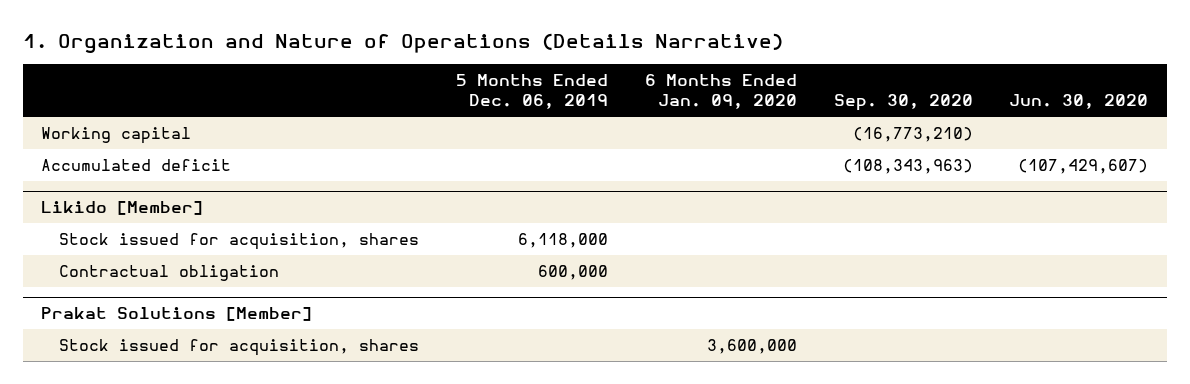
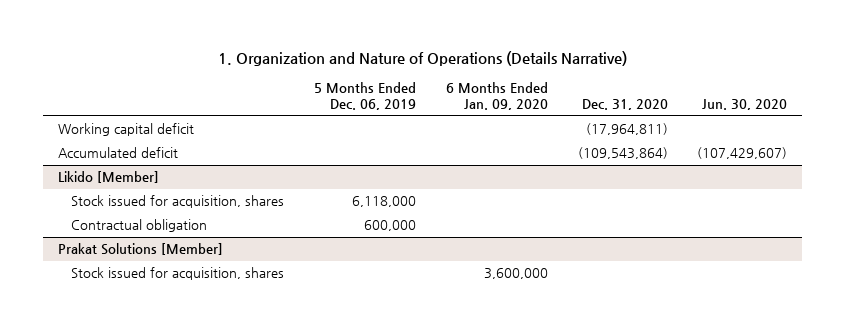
[833,94,973,112] Sep. 30, 2020 -> none
none -> [581,99,668,111] Dec. 31, 2020
[41,127,192,145] Working capital -> [57,123,194,137] Working capital deficit

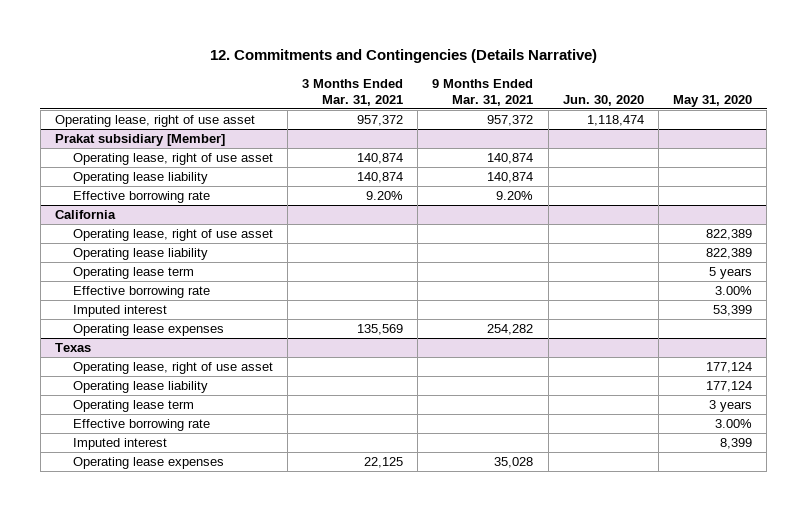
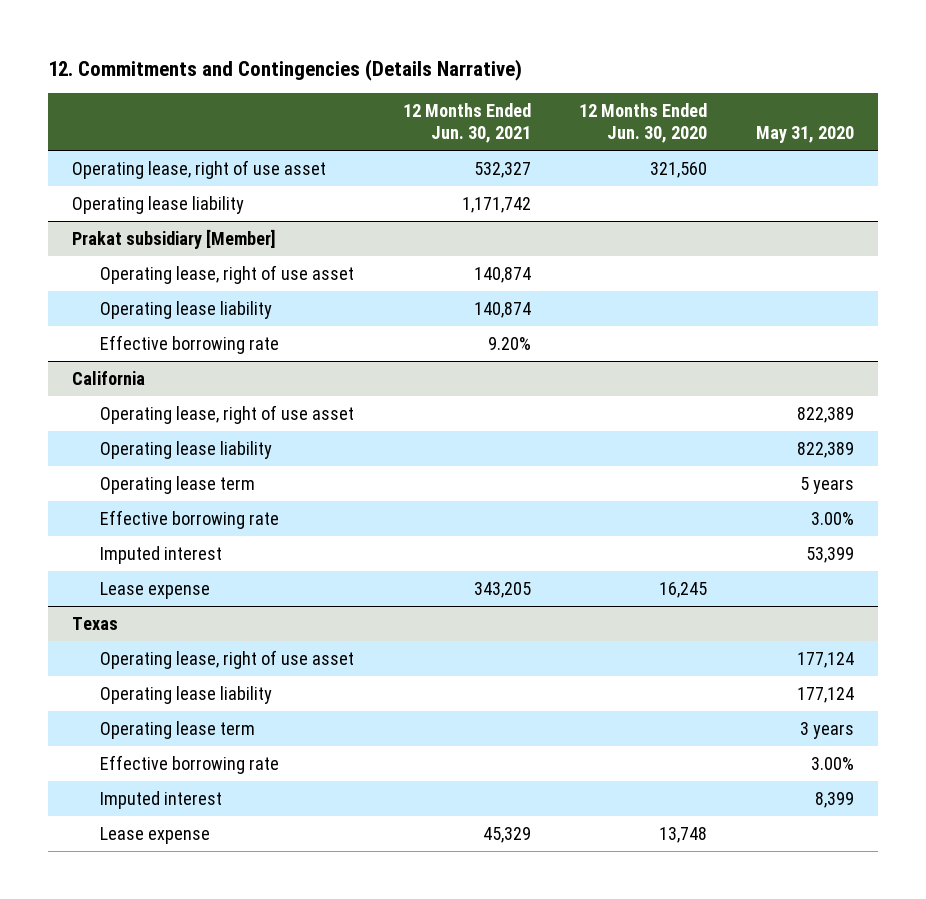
[302,78,404,106] 3 Months Ended Mar. 31, 2021 -> none
[432,78,534,106] 9 Months Ended Mar. 31, 2021 -> none
[562,94,644,106] Jun. 30, 2020 -> none
none -> [402,103,531,144] 12 Months Ended Jun. 30, 2021
none -> [579,103,708,144] 12 Months Ended Jun. 30, 2020
none -> [72,195,245,214] Operating lease liability
[72,324,224,337] Operating lease expenses -> [100,581,211,599] Lease expense
[72,457,224,470] Operating lease expenses -> [100,826,211,844] Lease expense

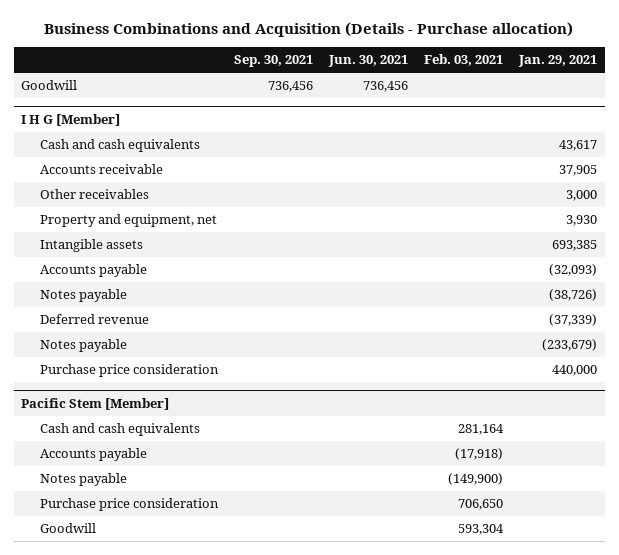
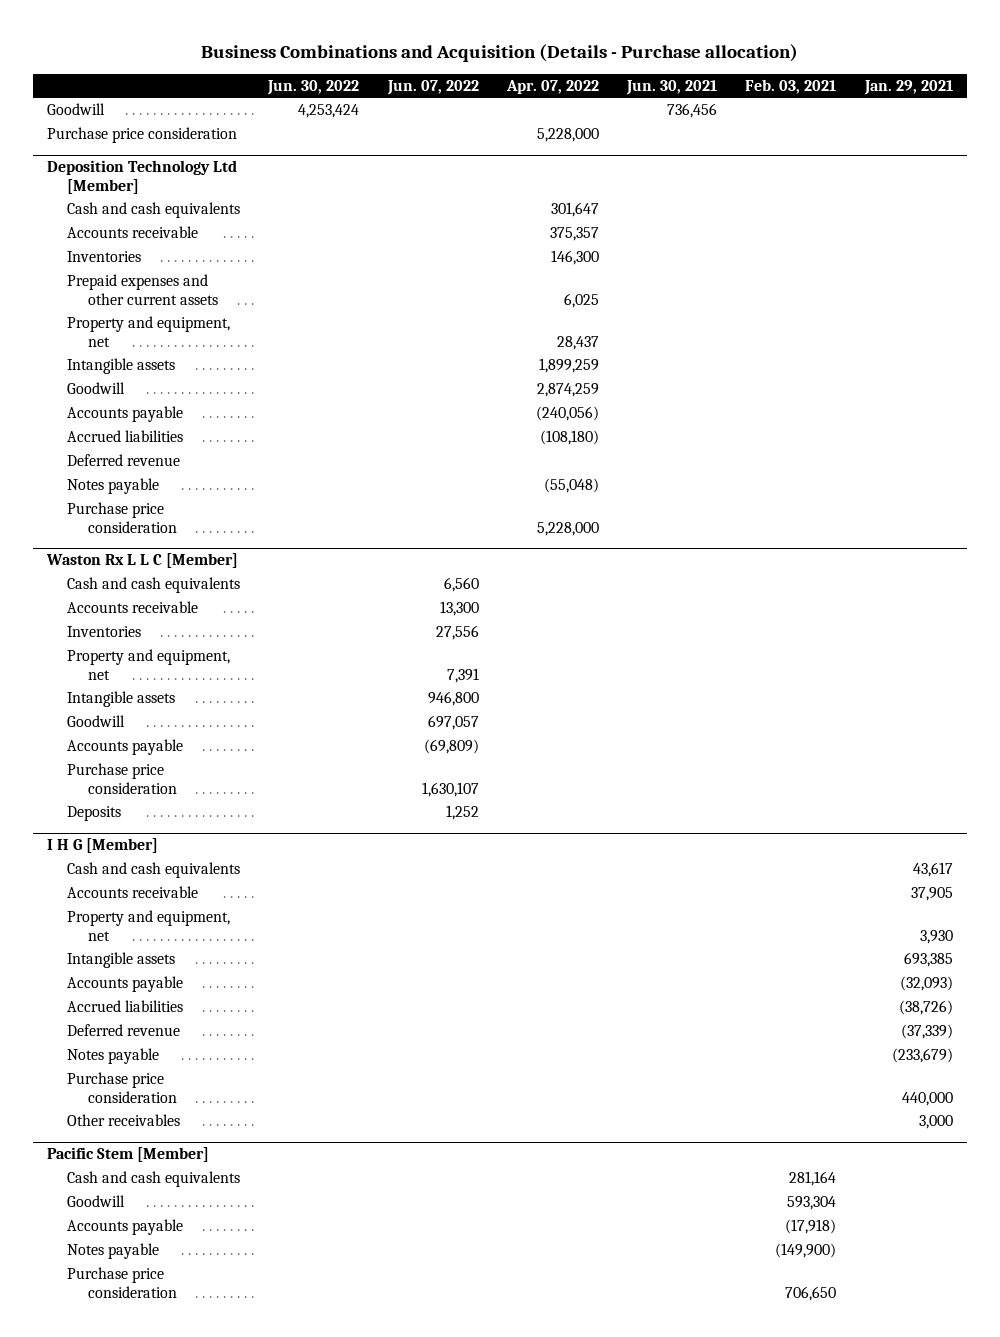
[234,55,314,68] Sep. 30, 2021 -> none
none -> [267,79,360,95] Jun. 30, 2022
none -> [386,79,479,95] Jun. 07, 2022
none -> [505,79,599,94] Apr. 07, 2022
none -> [46,127,237,144] Purchase price consideration
none -> [46,160,237,195] Deposition Technology Ltd [Member]
none -> [67,202,241,219] Cash and cash equivalents
none -> [67,226,199,239] Accounts receivable
none -> [67,251,142,263] Inventories
none -> [67,274,218,305] Prepaid expenses and other current assets
none -> [67,316,231,347] Property and equipment, net
none -> [67,358,176,375] Intangible assets
none -> [67,382,126,395] Goodwill
none -> [67,406,184,423] Accounts payable
none -> [67,430,184,443] Accrued liabilities
none -> [67,454,181,467] Deferred revenue
none -> [67,478,160,495] Notes payable
none -> [67,502,177,533] Purchase price consideration
none -> [45,553,238,569] Waston Rx L L C [Member]
none -> [67,577,241,594] Cash and cash equivalents
none -> [67,601,199,614] Accounts receivable
none -> [67,626,142,638] Inventories
none -> [67,649,231,680] Property and equipment, net
none -> [67,691,176,708] Intangible assets
none -> [67,715,126,728] Goodwill
none -> [67,739,184,756] Accounts payable
none -> [67,763,177,794] Purchase price consideration
none -> [67,806,122,822] Deposits
[40,289,128,303] Notes payable -> [67,1000,184,1013] Accrued liabilities
[40,189,150,200] Other receivables -> [67,1114,181,1127] Other receivables
[40,523,97,534] Goodwill -> [67,1195,126,1208] Goodwill

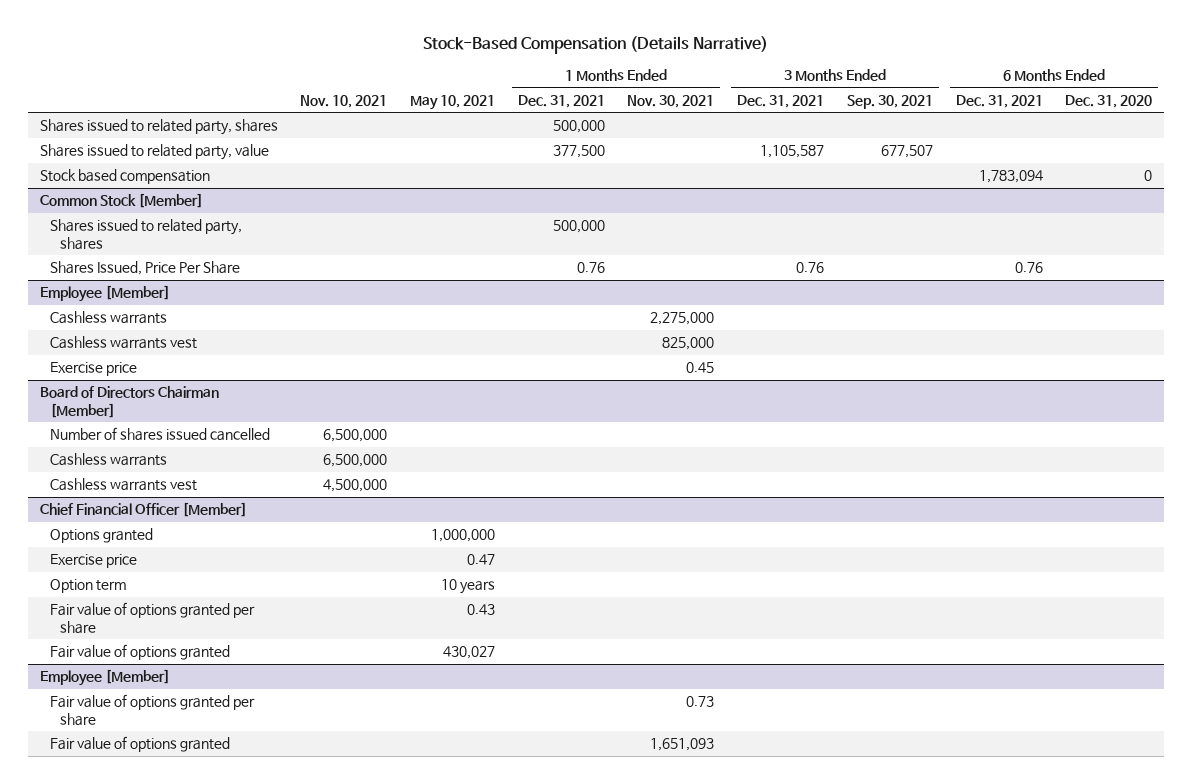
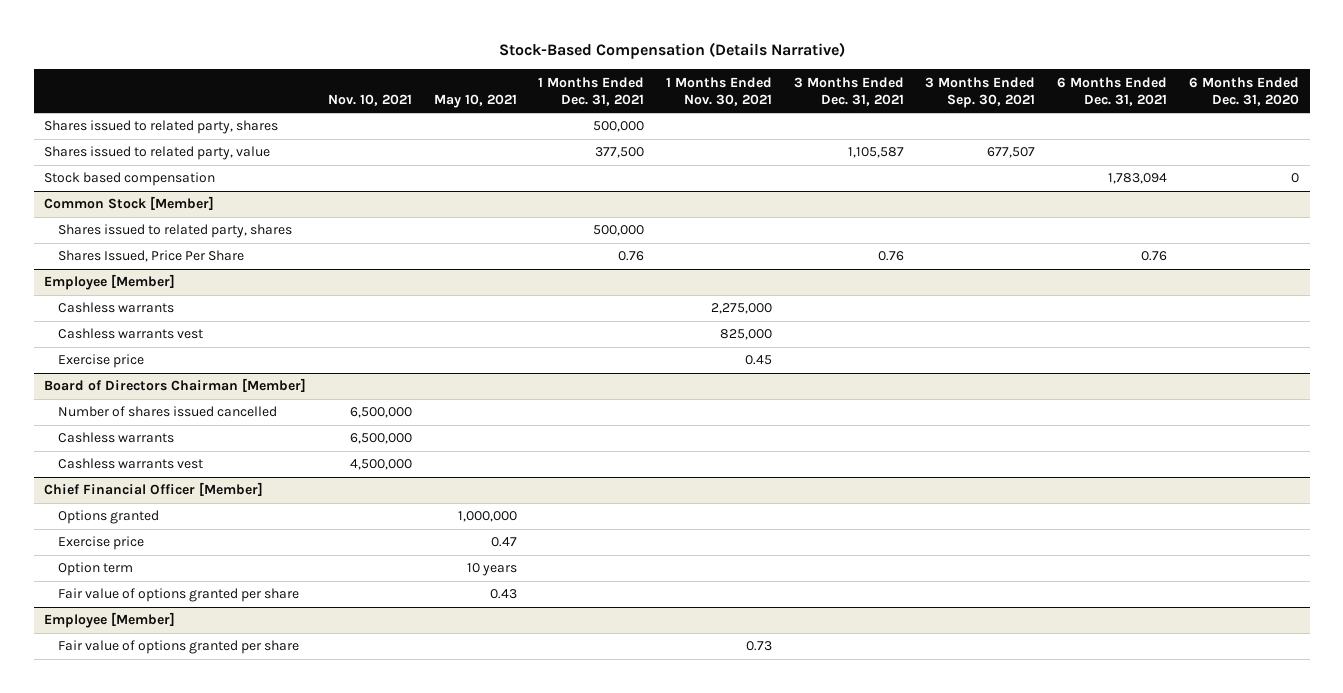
[49,644,230,661] Fair value of options granted -> none
[49,736,230,753] Fair value of options granted -> none

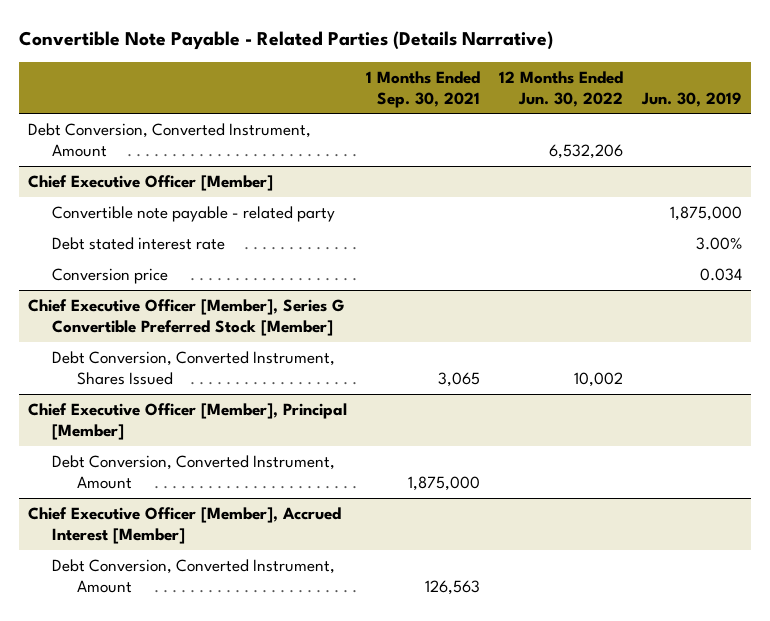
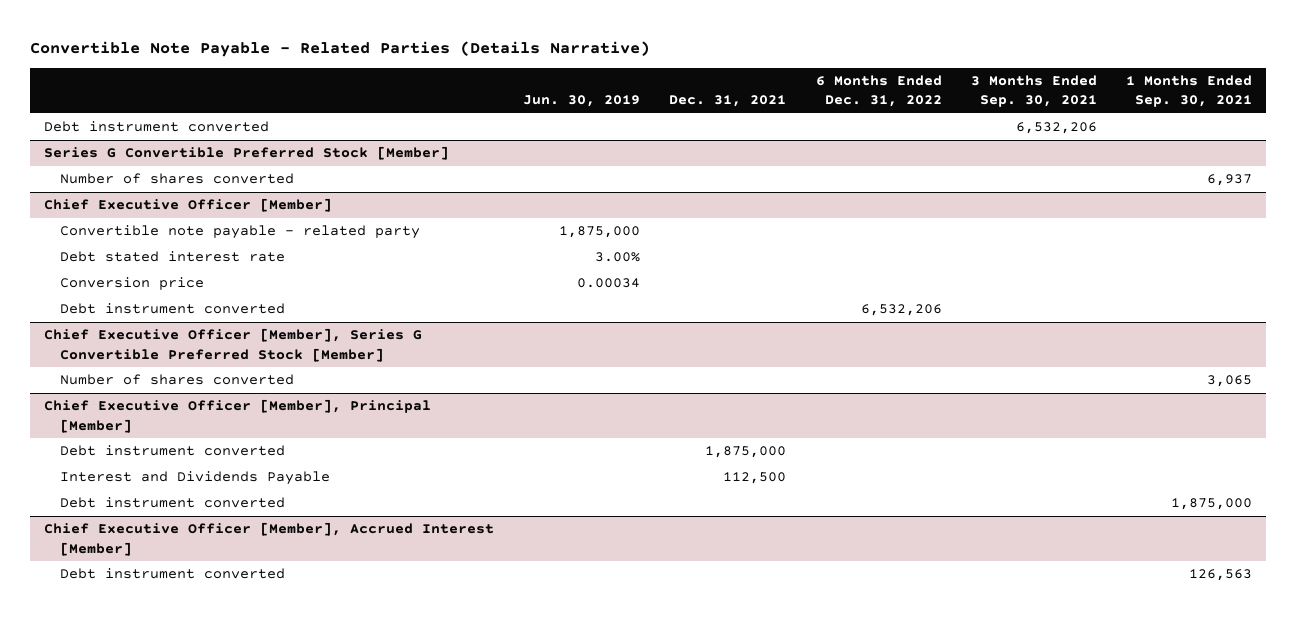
[498,70,623,107] 12 Months Ended Jun. 30, 2022 -> none
none -> [669,95,787,108] Dec. 31, 2021
none -> [815,74,942,108] 6 Months Ended Dec. 31, 2022
none -> [970,74,1097,108] 3 Months Ended Sep. 30, 2021
[28,122,312,157] Debt Conversion, Converted Instrument, Amount -> [44,121,270,133] Debt instrument converted
none -> [44,146,450,161] Series G Convertible Preferred Stock [Member]
none -> [60,173,295,185] Number of shares converted
[699,267,742,281] 0.034 -> [577,278,641,289] 0.00034
none -> [60,303,286,315] Debt instrument converted
[52,350,336,385] Debt Conversion, Converted Instrument, Shares Issued -> [60,374,295,386] Number of shares converted
none -> [60,445,286,457] Debt instrument converted
none -> [60,471,331,486] Interest and Dividends Payable
[52,454,336,489] Debt Conversion, Converted Instrument, Amount -> [60,497,286,509] Debt instrument converted
[52,558,336,593] Debt Conversion, Converted Instrument, Amount -> [60,568,286,580] Debt instrument converted

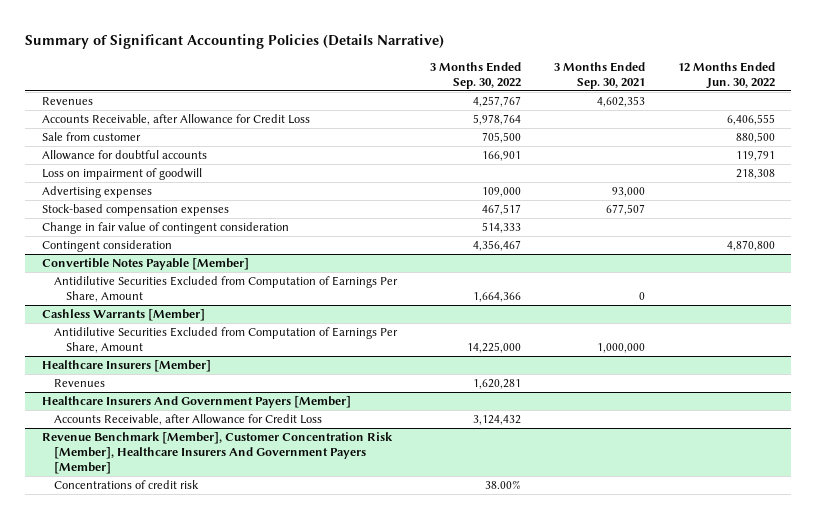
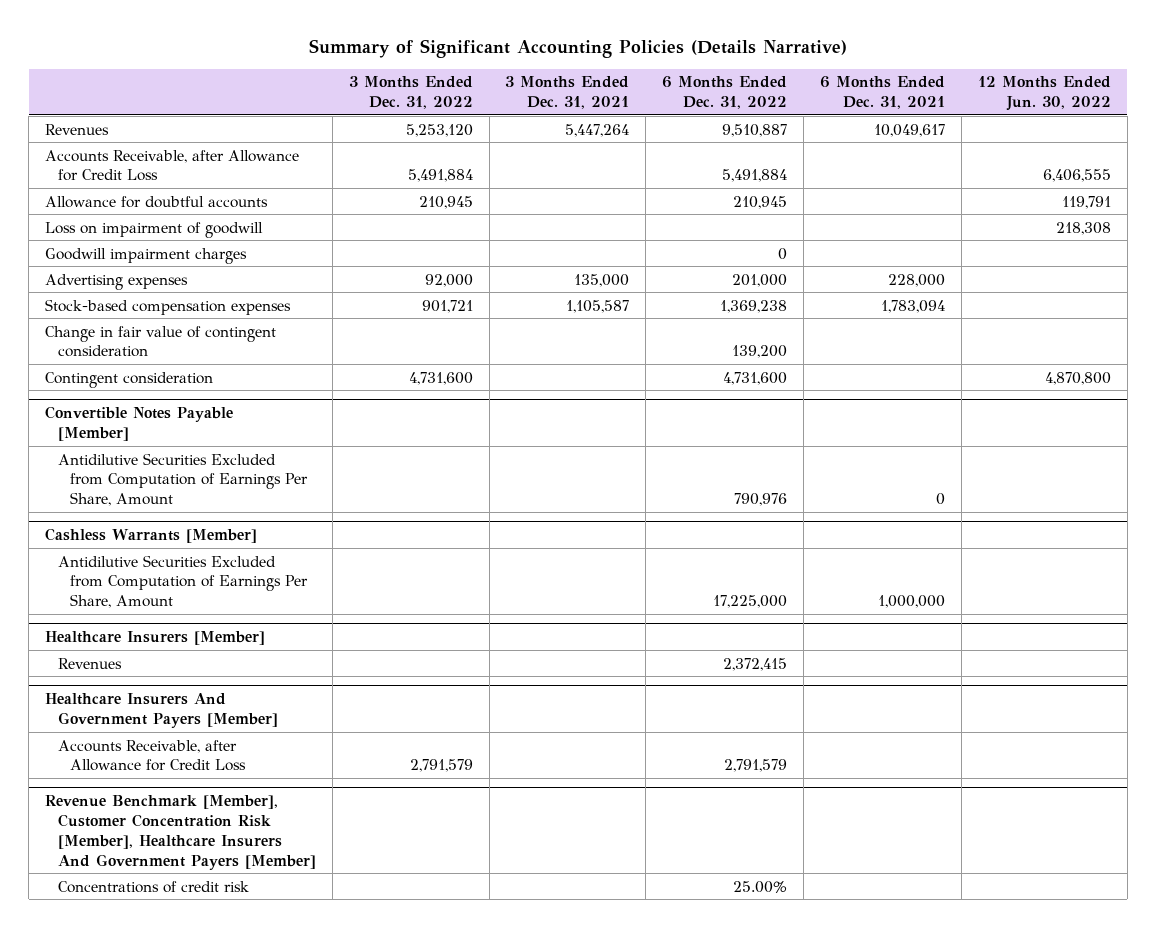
[429,61,521,89] 3 Months Ended Sep. 30, 2022 -> none
[553,61,645,89] 3 Months Ended Sep. 30, 2021 -> none
none -> [348,76,473,110] 3 Months Ended Dec. 31, 2022
none -> [505,76,630,110] 3 Months Ended Dec. 31, 2021
none -> [662,76,788,110] 6 Months Ended Dec. 31, 2022
none -> [820,76,946,110] 6 Months Ended Dec. 31, 2021
[41,132,141,142] Sale from customer -> none
none -> [45,247,248,264] Goodwill impairment charges

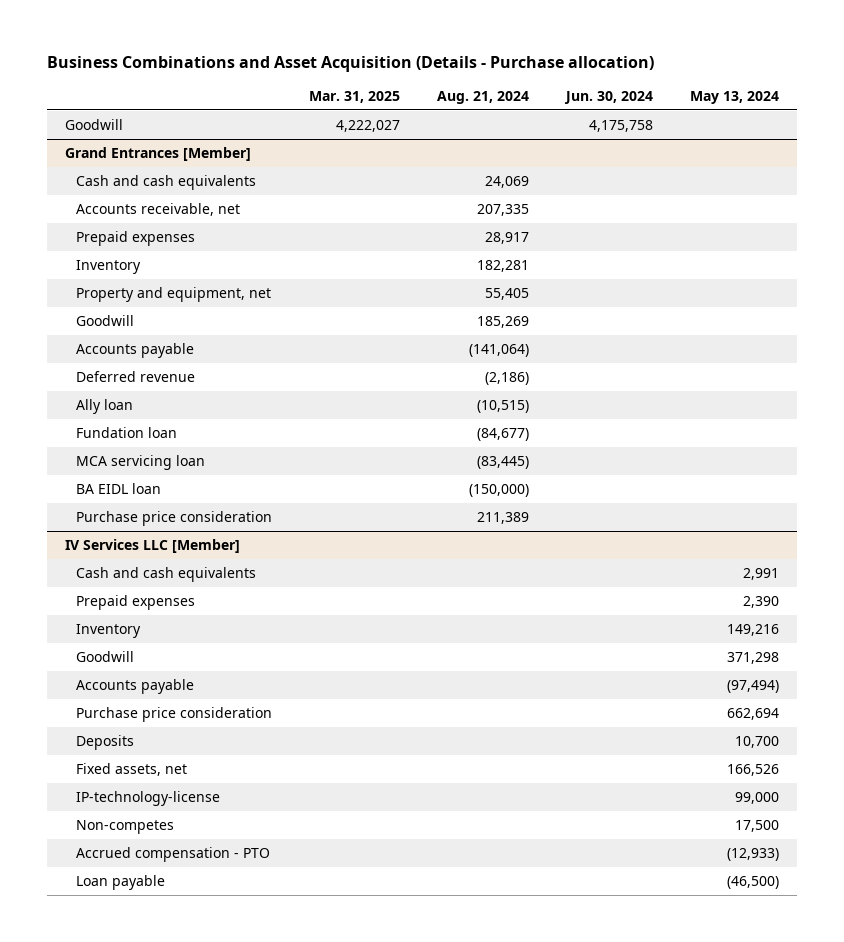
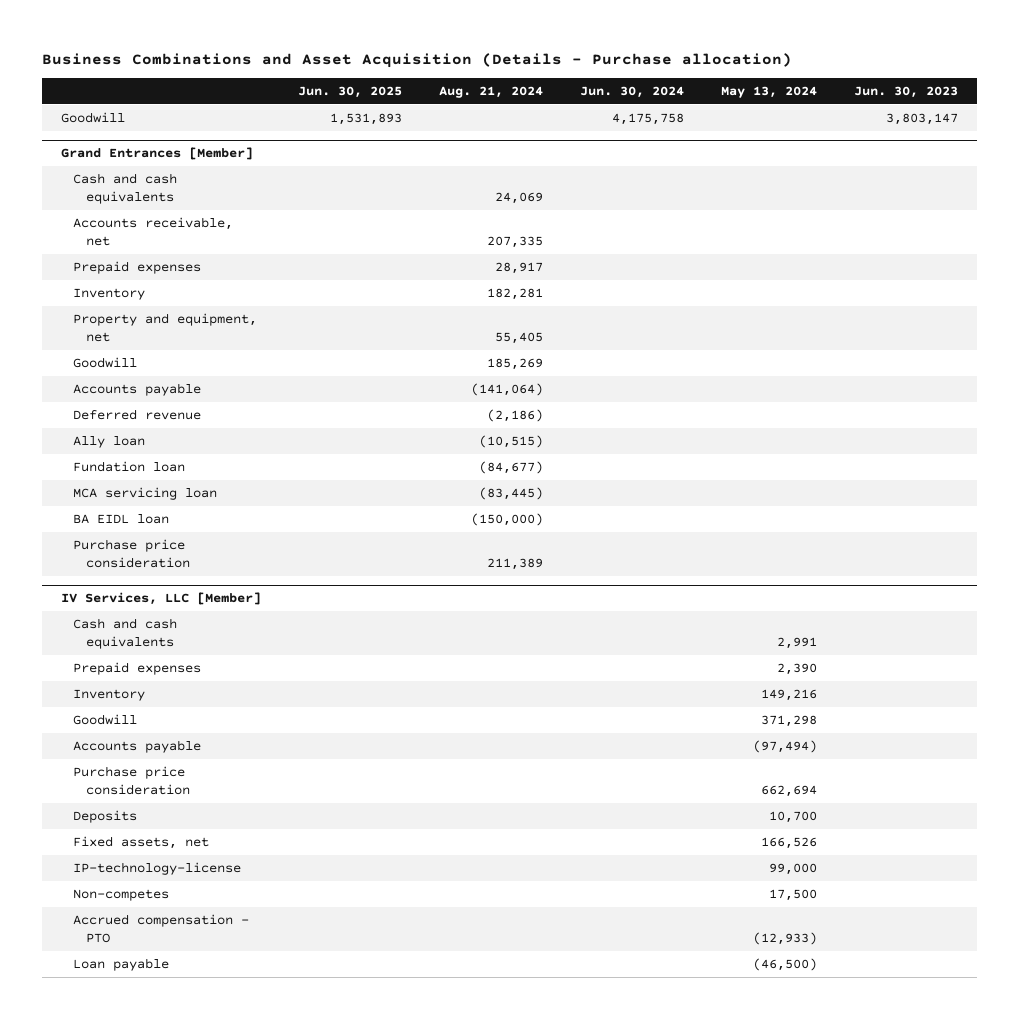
[308,90,400,103] Mar. 31, 2025 -> none
none -> [297,85,402,98] Jun. 30, 2025
none -> [854,85,959,98] Jun. 30, 2023
[65,538,241,553] IV Services LLC [Member] -> [60,592,261,606] IV Services, LLC [Member]

